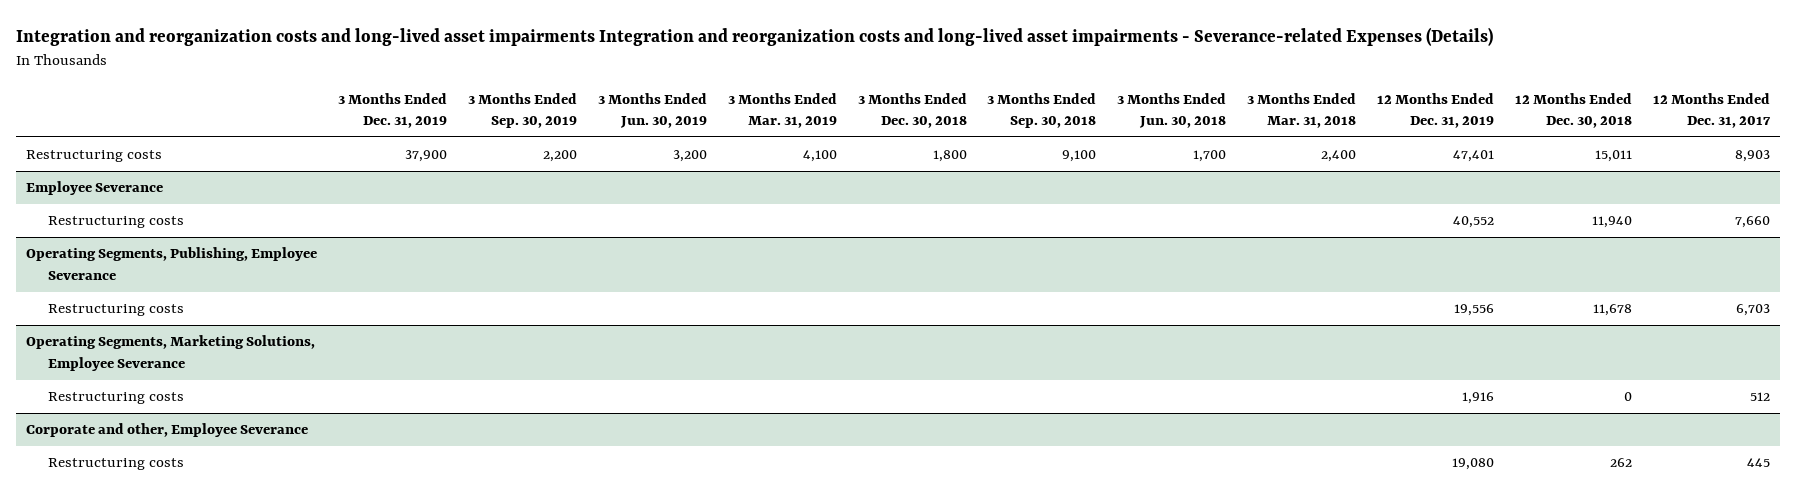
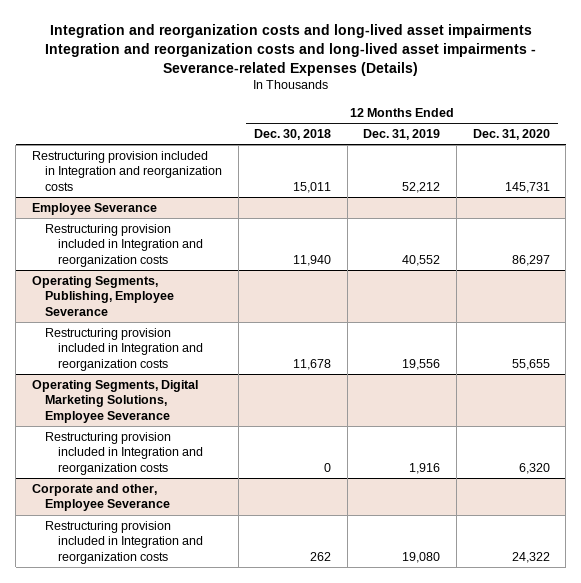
[338,92,448,129] 3 Months Ended Dec. 31, 2019 -> none
[468,92,578,129] 3 Months Ended Sep. 30, 2019 -> none
[597,92,707,129] 3 Months Ended Jun. 30, 2019 -> none
[727,92,837,129] 3 Months Ended Mar. 31, 2019 -> none
[857,92,967,129] 3 Months Ended Dec. 30, 2018 -> none
[987,92,1097,129] 3 Months Ended Sep. 30, 2018 -> none
[1117,92,1227,129] 3 Months Ended Jun. 30, 2018 -> none
[1247,92,1357,129] 3 Months Ended Mar. 31, 2018 -> none
[1652,92,1771,129] 12 Months Ended Dec. 31, 2017 -> none
none -> [472,128,550,140] Dec. 31, 2020
[26,150,163,163] Restructuring costs -> [31,150,222,191] Restructuring provision included in Integration and reorganization costs
[1452,150,1494,163] 47,401 -> [402,181,441,193] 52,212
[47,216,184,229] Restructuring costs -> [44,223,204,267] Restructuring provision included in Integration and reorganization costs
[47,304,184,317] Restructuring costs -> [44,327,204,371] Restructuring provision included in Integration and reorganization costs
[26,335,316,371] Operating Segments, Marketing Solutions, Employee Severance -> [31,379,198,423] Operating Segments, Digital Marketing Solutions, Employee Severance
[47,392,184,405] Restructuring costs -> [44,431,204,475] Restructuring provision included in Integration and reorganization costs
[47,458,184,471] Restructuring costs -> [44,520,204,564] Restructuring provision included in Integration and reorganization costs

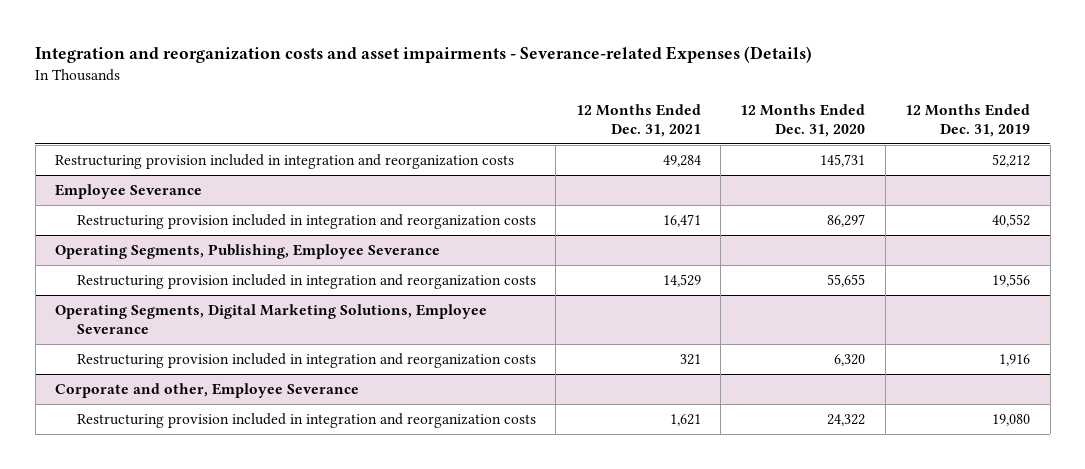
[44,23,536,76] Integration and reorganization costs and long-lived asset impairments Integration and reorganization costs and long-lived asset impairments - Severance-related Expenses (Details) -> [35,45,813,63] Integration and reorganization costs and asset impairments - Severance-related Expenses (Details)
[254,128,332,140] Dec. 30, 2018 -> none
none -> [575,103,701,138] 12 Months Ended Dec. 31, 2021
[31,150,222,191] Restructuring provision included in Integration and reorganization costs -> [55,153,515,169] Restructuring provision included in integration and reorganization costs
[44,223,204,267] Restructuring provision included in Integration and reorganization costs -> [76,213,536,229] Restructuring provision included in integration and reorganization costs
[44,327,204,371] Restructuring provision included in Integration and reorganization costs -> [76,273,536,289] Restructuring provision included in integration and reorganization costs
[44,431,204,475] Restructuring provision included in Integration and reorganization costs -> [76,352,536,368] Restructuring provision included in integration and reorganization costs
[44,520,204,564] Restructuring provision included in Integration and reorganization costs -> [76,412,536,428] Restructuring provision included in integration and reorganization costs

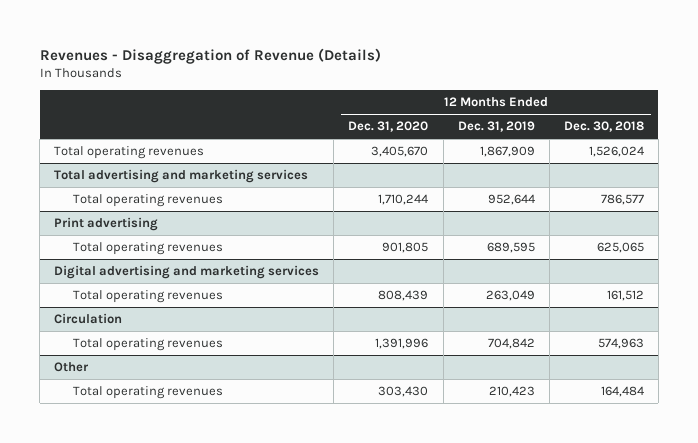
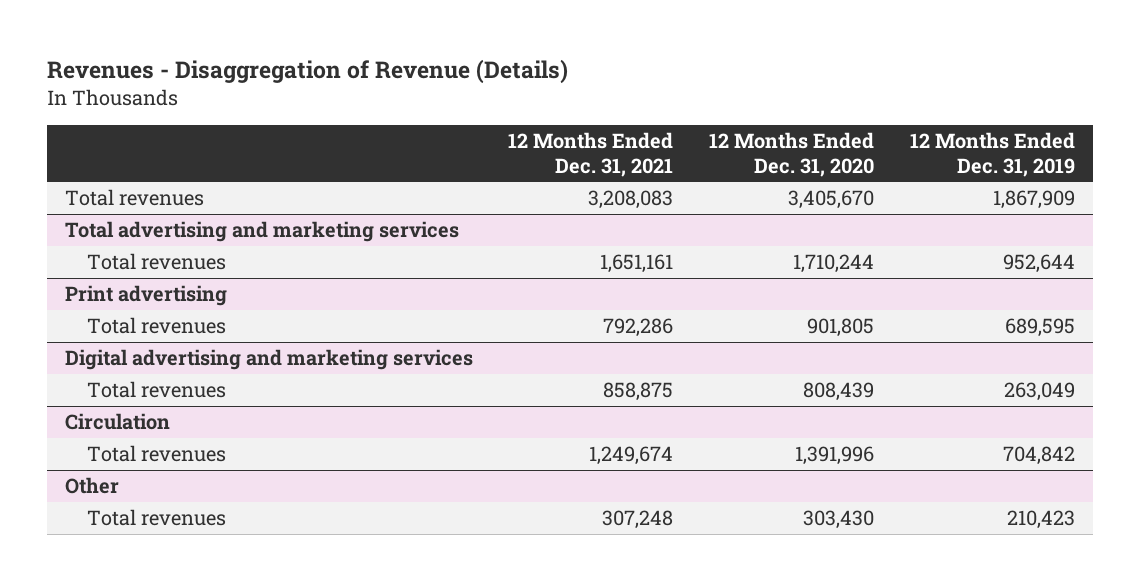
[563,121,644,133] Dec. 30, 2018 -> none
none -> [508,131,674,177] 12 Months Ended Dec. 31, 2021
[54,146,205,160] Total operating revenues -> [64,189,204,207] Total revenues
[72,194,223,208] Total operating revenues -> [87,253,227,271] Total revenues
[72,242,223,256] Total operating revenues -> [87,317,227,335] Total revenues
[72,290,223,304] Total operating revenues -> [87,381,227,399] Total revenues
[72,338,223,352] Total operating revenues -> [87,445,227,463] Total revenues
[72,386,223,400] Total operating revenues -> [87,509,227,527] Total revenues

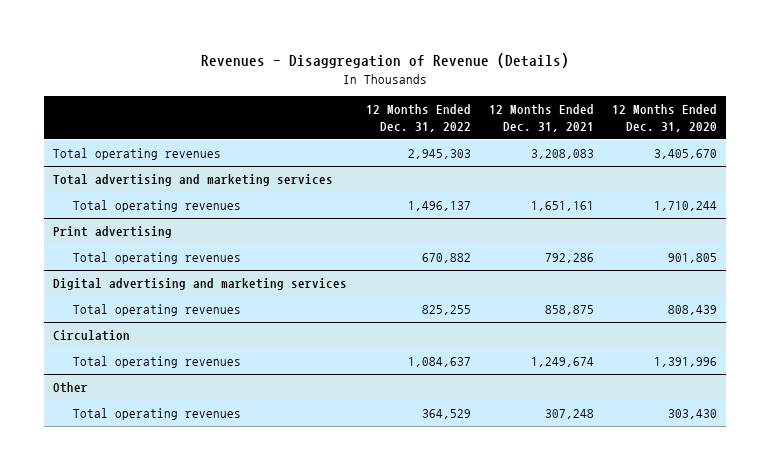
[910,131,1076,177] 12 Months Ended Dec. 31, 2019 -> none
none -> [365,104,471,132] 12 Months Ended Dec. 31, 2022
[64,189,204,207] Total revenues -> [53,148,222,161] Total operating revenues
[87,253,227,271] Total revenues -> [73,200,242,213] Total operating revenues
[87,317,227,335] Total revenues -> [73,252,242,265] Total operating revenues
[87,381,227,399] Total revenues -> [73,304,242,317] Total operating revenues
[87,445,227,463] Total revenues -> [73,356,242,369] Total operating revenues
[87,509,227,527] Total revenues -> [73,408,242,421] Total operating revenues

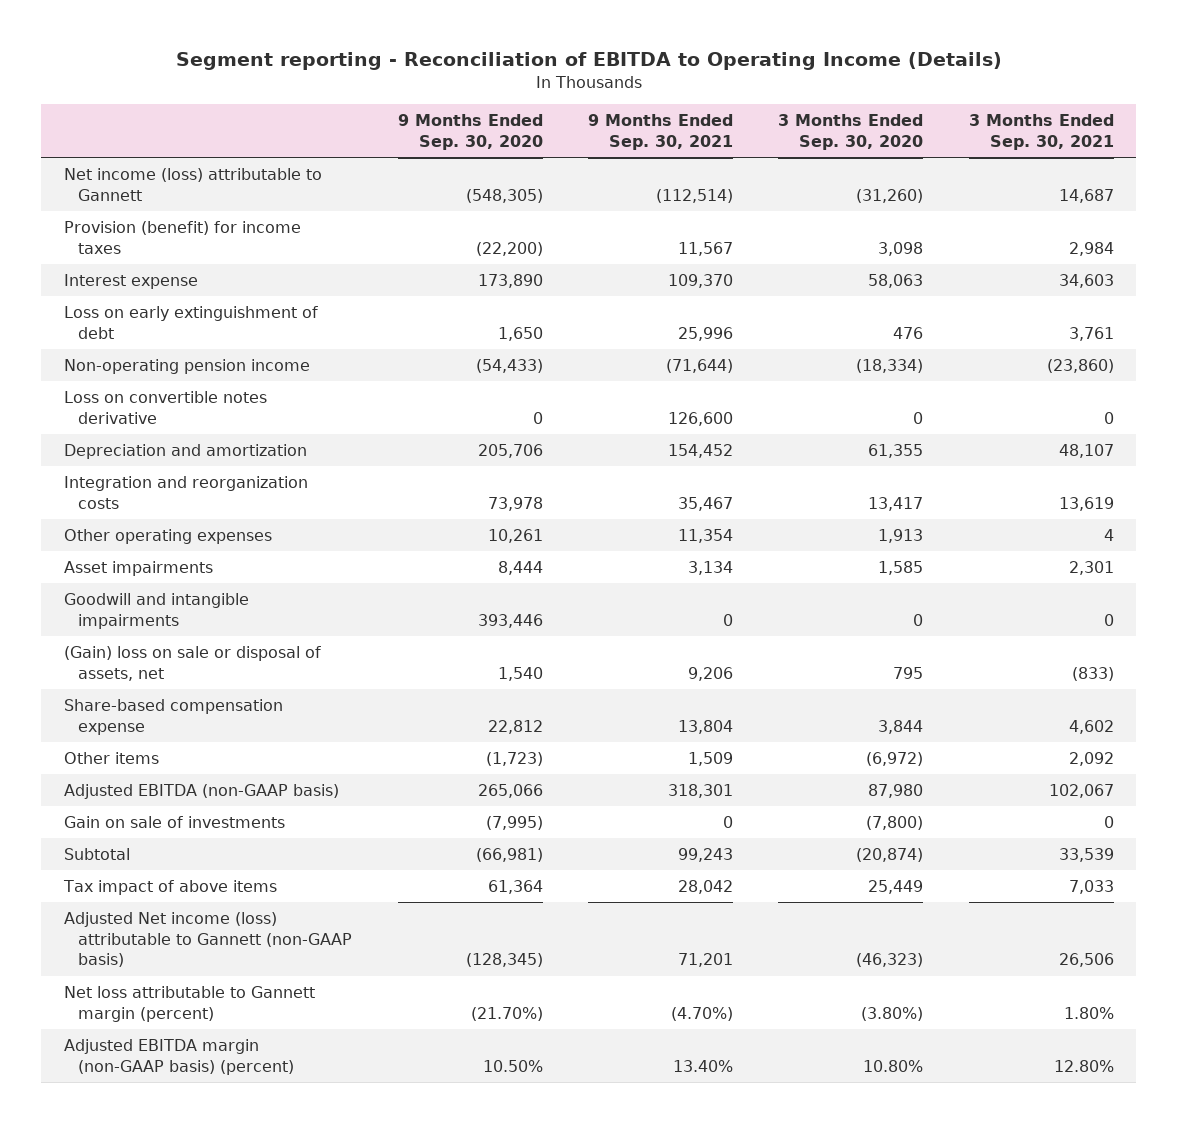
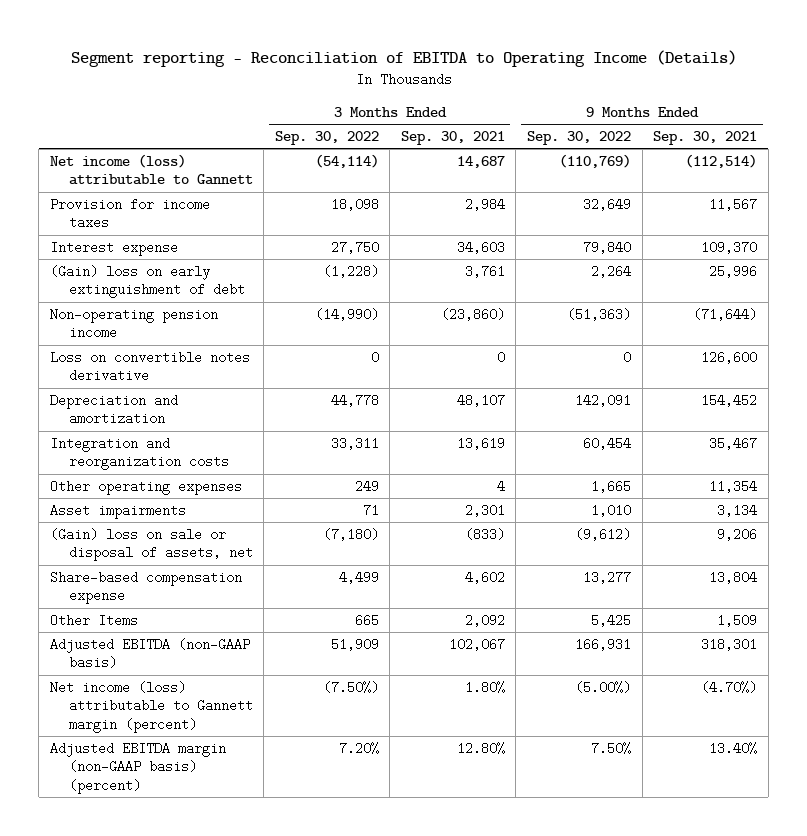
[397,114,543,150] 9 Months Ended Sep. 30, 2020 -> none
[778,114,924,150] 3 Months Ended Sep. 30, 2020 -> none
none -> [274,130,379,145] Sep. 30, 2022
none -> [526,130,631,145] Sep. 30, 2022
[63,221,301,254] Provision (benefit) for income taxes -> [50,197,211,230] Provision for income taxes
[63,306,318,339] Loss on early extinguishment of debt -> [50,264,245,299] (Gain) loss on early extinguishment of debt
[63,593,249,629] Goodwill and intangible impairments -> none
[63,752,159,765] Other items -> [50,613,139,627] Other Items
[63,816,285,829] Gain on sale of investments -> none
[63,848,130,861] Subtotal -> none
[62,880,277,896] Tax impact of above items -> none
[63,912,353,968] Adjusted Net income (loss) attributable to Gannett (non-GAAP basis) -> none
[63,986,315,1022] Net loss attributable to Gannett margin (percent) -> [50,680,253,733] Net income (loss) attributable to Gannett margin (percent)

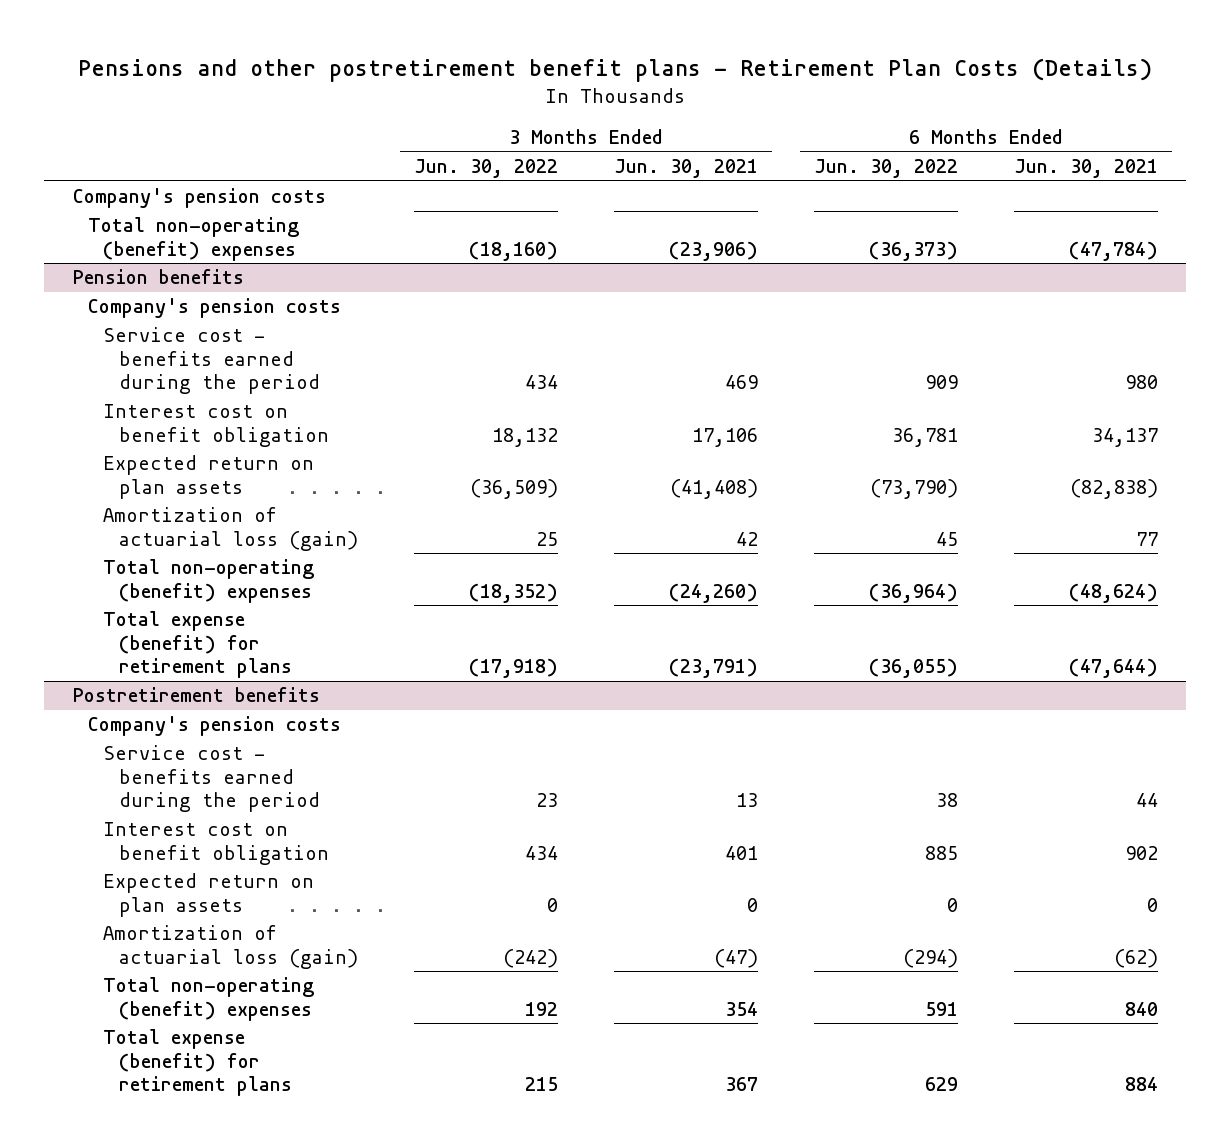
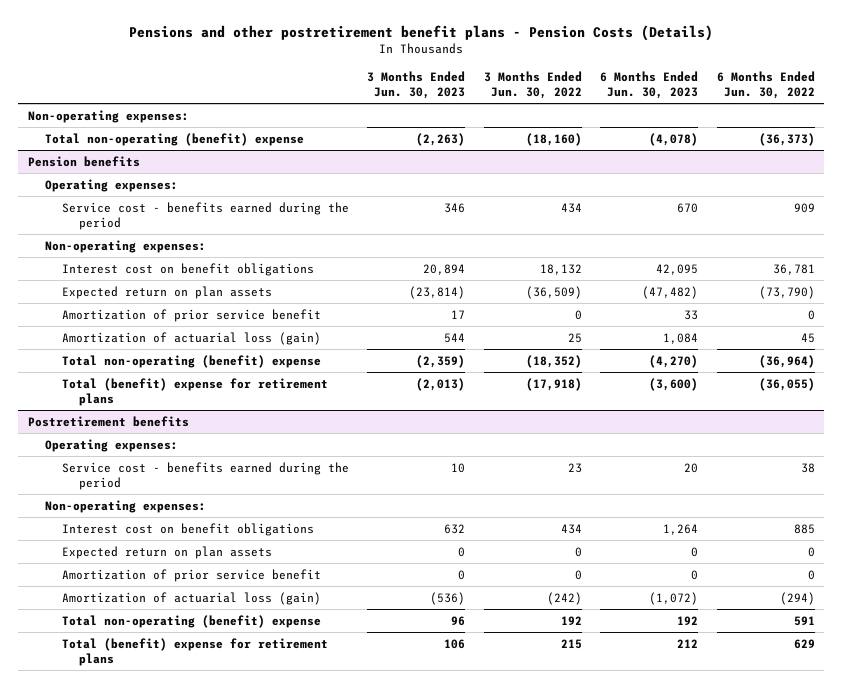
[78,57,1153,82] Pensions and other postretirement benefit plans - Retirement Plan Costs (Details) -> [129,24,714,41] Pensions and other postretirement benefit plans - Pension Costs (Details)
[614,159,759,179] Jun. 30, 2021 -> none
[1014,159,1159,179] Jun. 30, 2021 -> none
none -> [367,71,466,99] 3 Months Ended Jun. 30, 2023
none -> [600,71,699,99] 6 Months Ended Jun. 30, 2023
[72,188,326,209] Company's pension costs -> none
none -> [27,109,189,123] Non-operating expenses:
[87,217,299,261] Total non-operating (benefit) expenses -> [44,132,304,146] Total non-operating (benefit) expense
[87,298,341,319] Company's pension costs -> none
none -> [44,178,178,192] Operating expenses:
none -> [44,239,206,253] Non-operating expenses:
[103,404,329,447] Interest cost on benefit obligation -> [61,262,314,276] Interest cost on benefit obligations
none -> [61,308,321,322] Amortization of prior service benefit
[103,559,315,603] Total non-operating (benefit) expenses -> [61,354,321,368] Total non-operating (benefit) expense
[103,611,292,678] Total expense (benefit) for retirement plans -> [61,377,328,406] Total (benefit) expense for retirement plans
[87,716,341,737] Company's pension costs -> none
none -> [44,438,178,452] Operating expenses:
none -> [44,499,206,513] Non-operating expenses:
[103,822,329,865] Interest cost on benefit obligation -> [61,522,314,536] Interest cost on benefit obligations
none -> [61,568,321,582] Amortization of prior service benefit
[103,977,315,1021] Total non-operating (benefit) expenses -> [61,614,321,628] Total non-operating (benefit) expense
[103,1029,292,1096] Total expense (benefit) for retirement plans -> [61,637,328,666] Total (benefit) expense for retirement plans

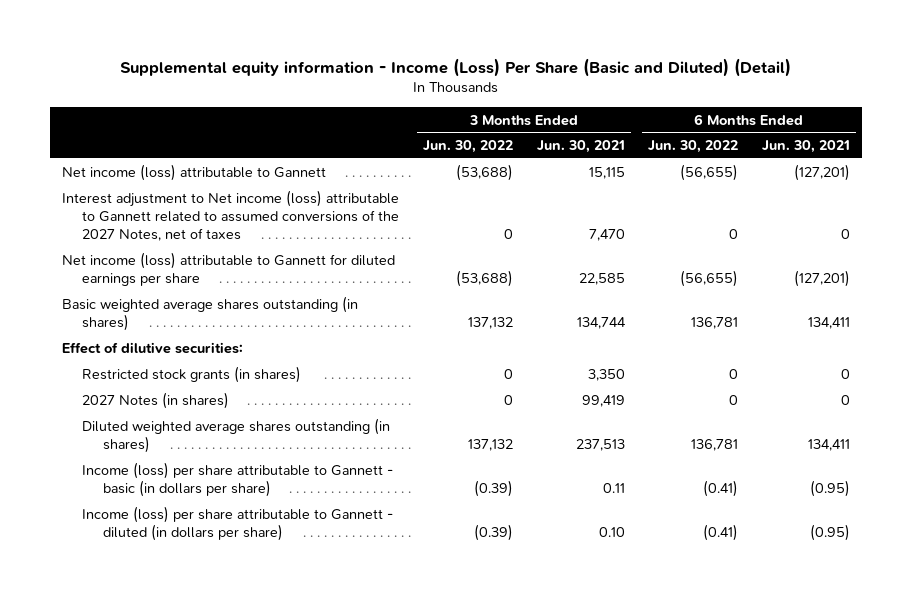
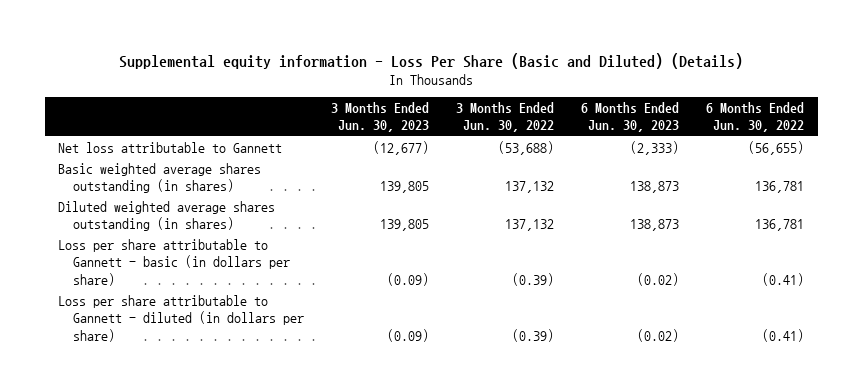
[120,57,792,77] Supplemental equity information - Income (Loss) Per Share (Basic and Diluted) (Detail) -> [119,52,744,69] Supplemental equity information - Loss Per Share (Basic and Diluted) (Details)
[536,140,625,154] Jun. 30, 2021 -> none
[761,140,850,154] Jun. 30, 2021 -> none
none -> [330,102,429,133] 3 Months Ended Jun. 30, 2023
none -> [581,102,680,133] 6 Months Ended Jun. 30, 2023
[62,189,400,241] Interest adjustment to Net income (loss) attributable to Gannett related to assumed conversions of the 2027 Notes, net of taxes -> none
[62,251,396,286] Net income (loss) attributable to Gannett for diluted earnings per share -> none
[62,163,327,181] Net income (loss) attributable to Gannett -> [58,141,283,153] Net loss attributable to Gannett
[62,341,244,354] Effect of dilutive securities: -> none
[82,365,302,383] Restricted stock grants (in shares) -> none
[82,391,230,409] 2027 Notes (in shares) -> none
[82,461,394,497] Income (loss) per share attributable to Gannett - basic (in dollars per share) -> [58,238,290,286] Loss per share attributable to Gannett - basic (in dollars per share)
[82,505,394,541] Income (loss) per share attributable to Gannett - diluted (in dollars per share) -> [58,294,304,342] Loss per share attributable to Gannett - diluted (in dollars per share)

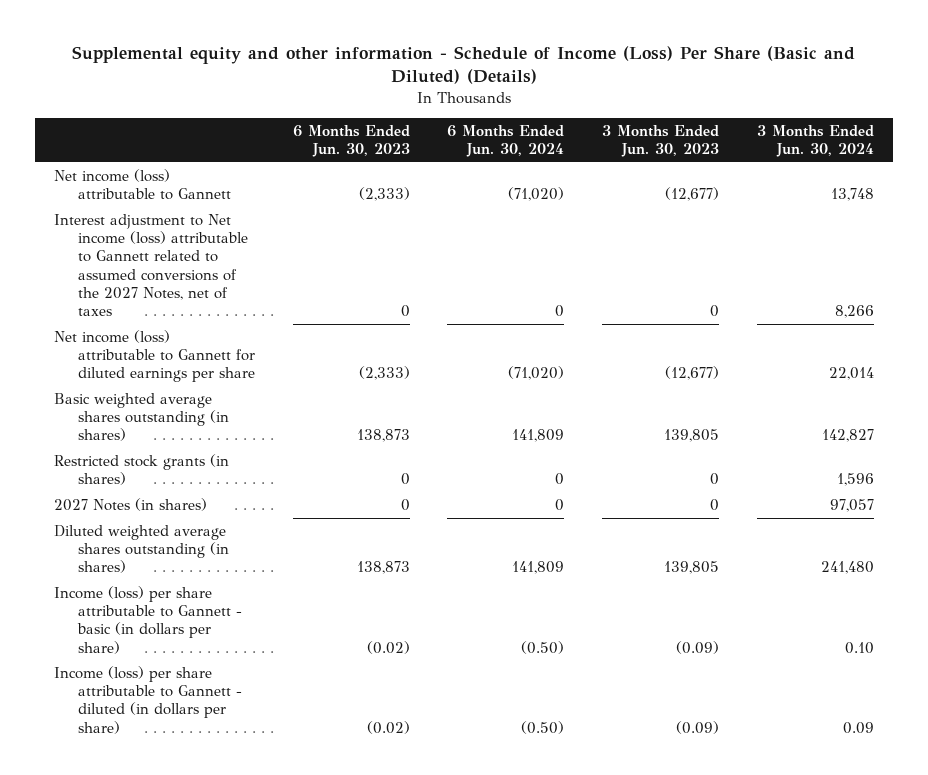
[119,52,744,69] Supplemental equity information - Loss Per Share (Basic and Diluted) (Details) -> [71,45,855,85] Supplemental equity and other information - Schedule of Income (Loss) Per Share (Basic and Diluted) (Details)
[455,102,554,133] 3 Months Ended Jun. 30, 2022 -> none
[706,102,805,133] 6 Months Ended Jun. 30, 2022 -> none
none -> [447,125,565,158] 6 Months Ended Jun. 30, 2024
none -> [756,125,874,158] 3 Months Ended Jun. 30, 2024
[58,141,283,153] Net loss attributable to Gannett -> [53,169,231,201] Net income (loss) attributable to Gannett
none -> [53,214,248,316] Interest adjustment to Net income (loss) attributable to Gannett related to assumed conversions of the 2027 Notes, net of taxes
none -> [53,330,255,383] Net income (loss) attributable to Gannett for diluted earnings per share
none -> [53,454,229,486] Restricted stock grants (in shares)
none -> [53,498,207,512] 2027 Notes (in shares)
[58,238,290,286] Loss per share attributable to Gannett - basic (in dollars per share) -> [53,586,242,654] Income (loss) per share attributable to Gannett - basic (in dollars per share)
[58,294,304,342] Loss per share attributable to Gannett - diluted (in dollars per share) -> [53,666,242,734] Income (loss) per share attributable to Gannett - diluted (in dollars per share)

